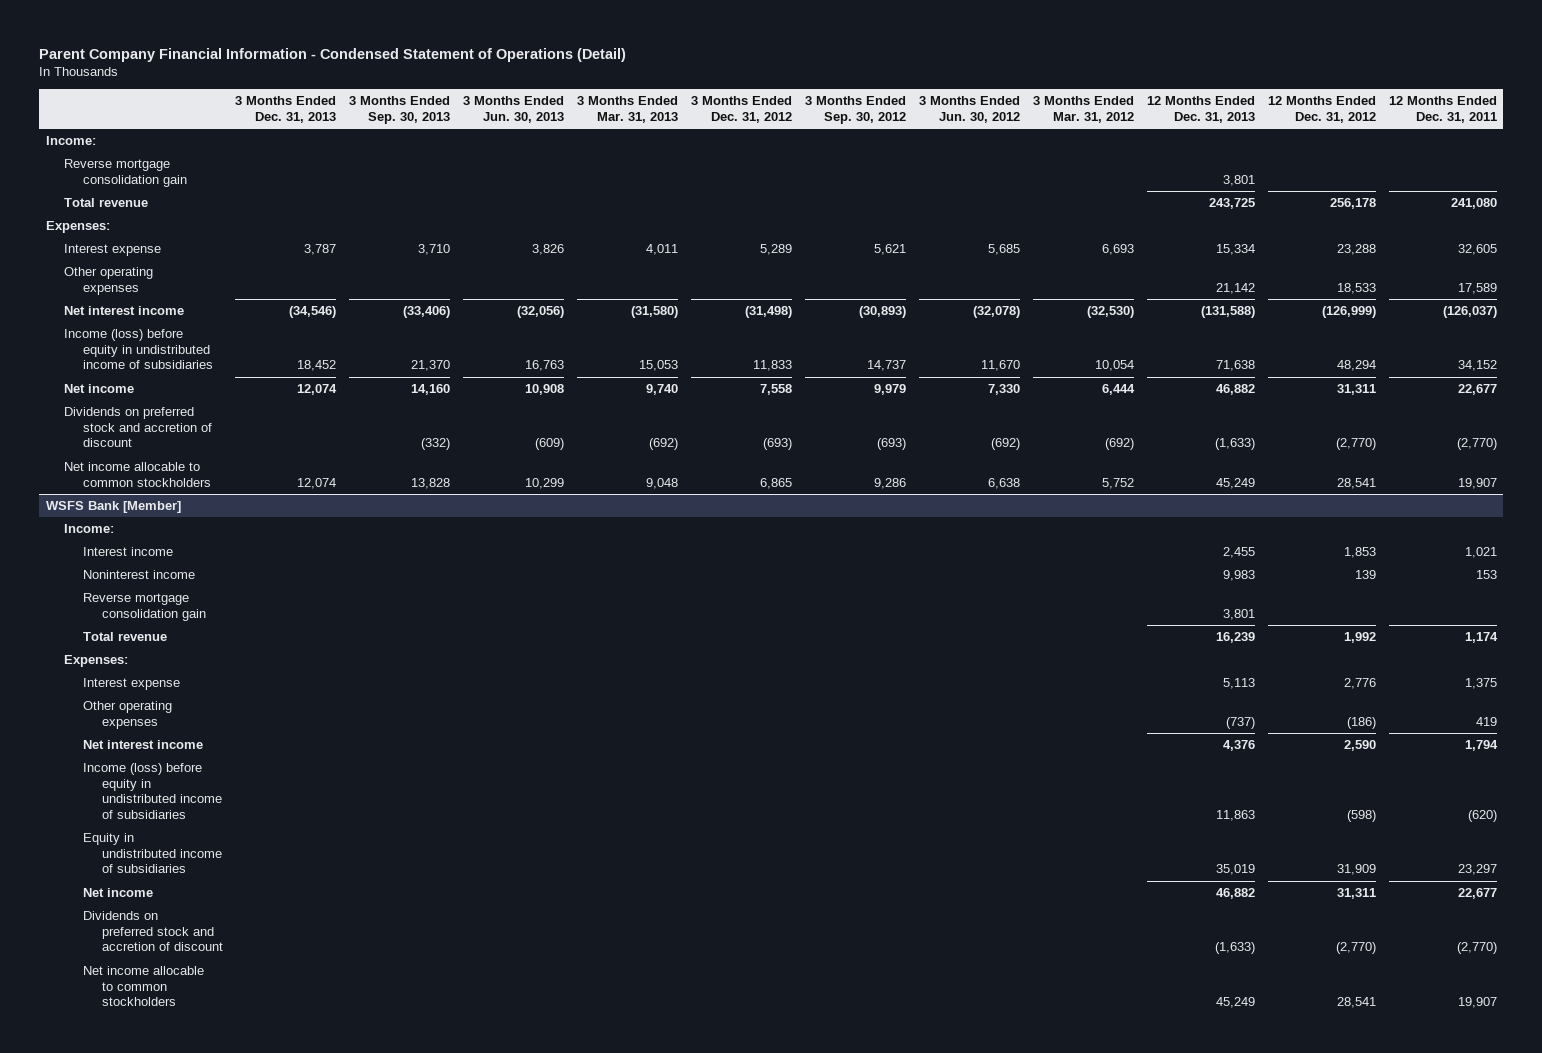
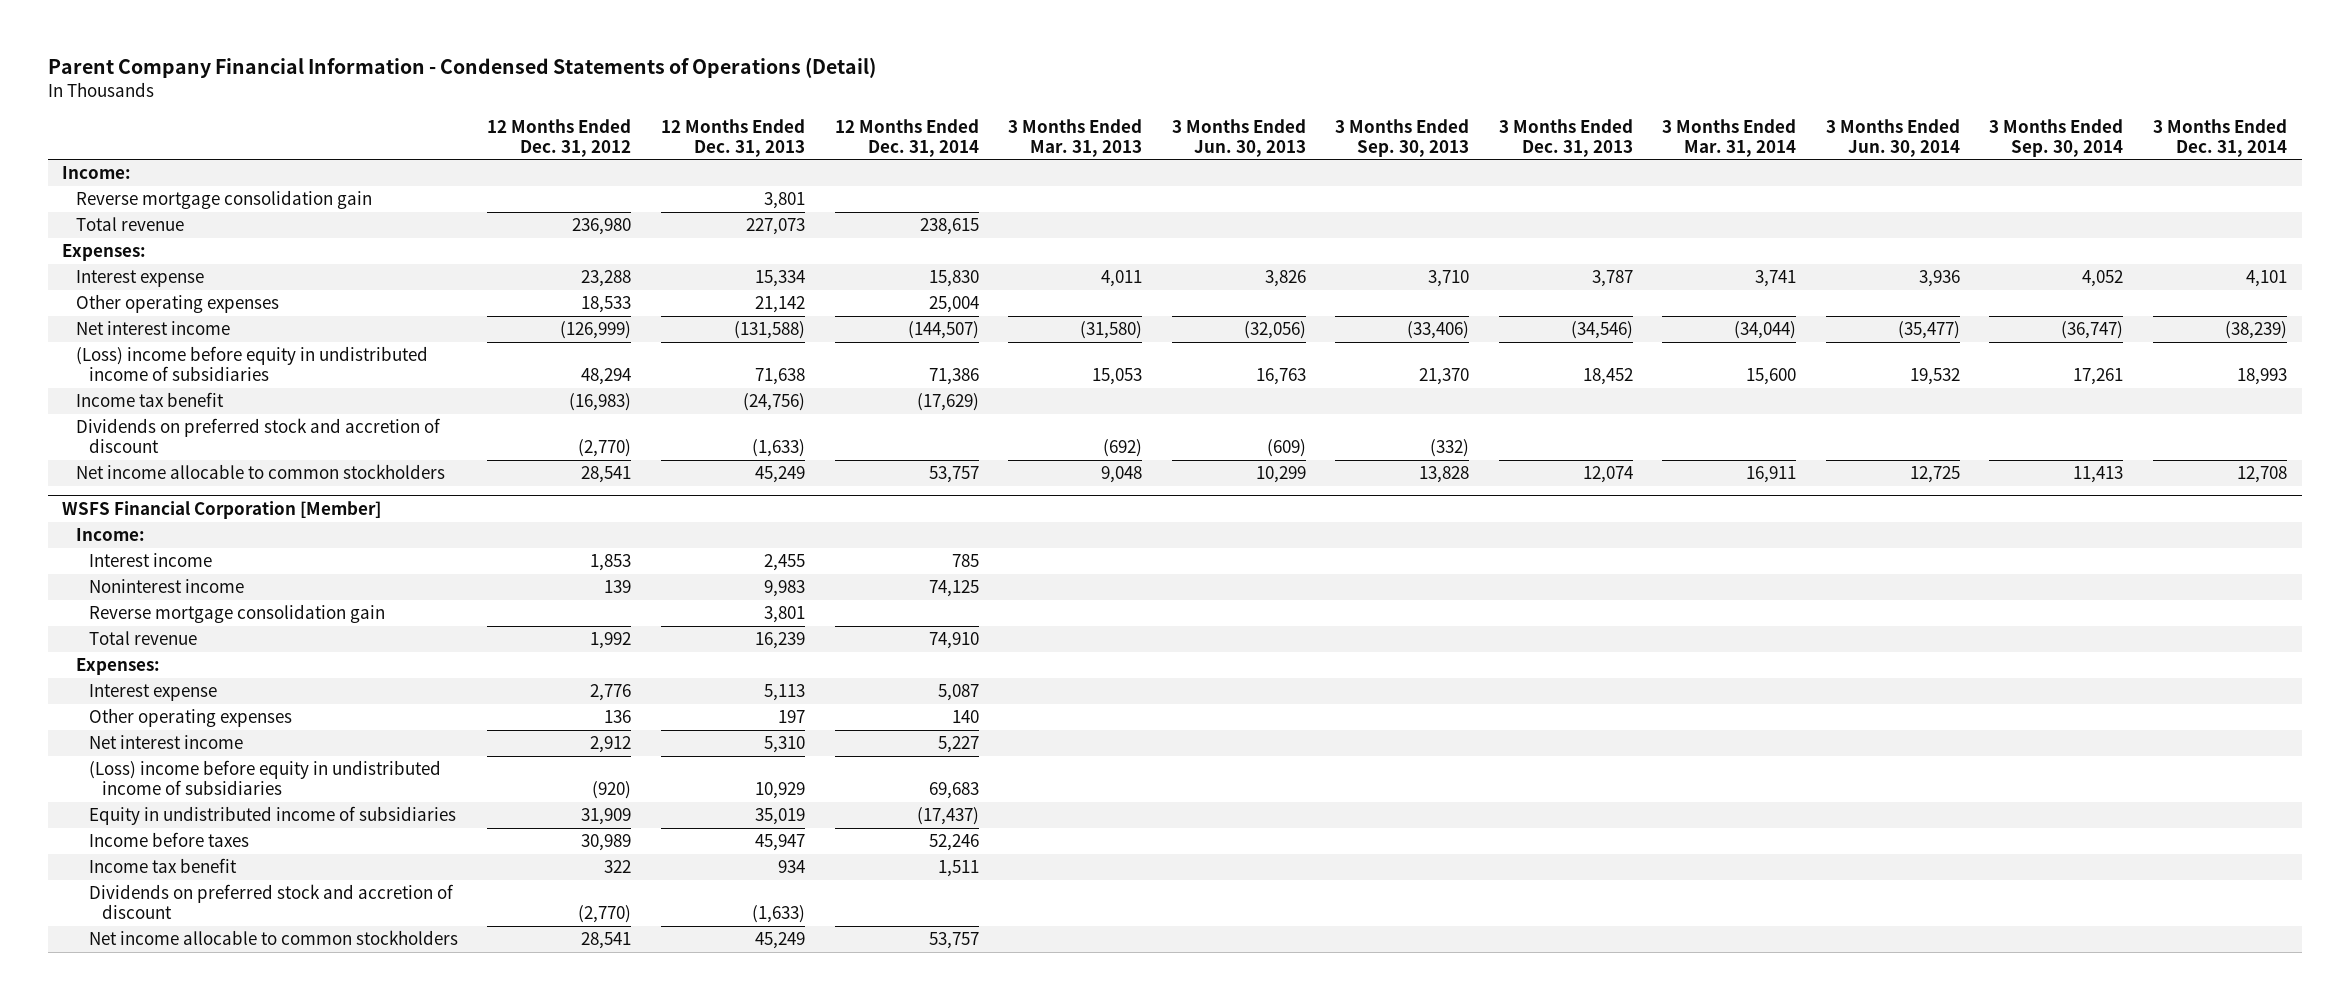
[39,48,627,63] Parent Company Financial Information - Condensed Statement of Operations (Detail) -> [47,56,876,78] Parent Company Financial Information - Condensed Statements of Operations (Detail)
[691,96,793,123] 3 Months Ended Dec. 31, 2012 -> none
[805,96,907,124] 3 Months Ended Sep. 30, 2012 -> none
[918,96,1020,123] 3 Months Ended Jun. 30, 2012 -> none
[1032,96,1134,123] 3 Months Ended Mar. 31, 2012 -> none
[1388,96,1497,123] 12 Months Ended Dec. 31, 2011 -> none
none -> [834,118,979,157] 12 Months Ended Dec. 31, 2014
none -> [1662,118,1797,157] 3 Months Ended Mar. 31, 2014
none -> [1825,118,1960,157] 3 Months Ended Jun. 30, 2014
none -> [1989,118,2124,157] 3 Months Ended Sep. 30, 2014
none -> [2153,118,2288,157] 3 Months Ended Dec. 31, 2014
[1208,198,1255,210] 243,725 -> [746,218,806,236] 227,073
[1329,198,1376,210] 256,178 -> [572,218,632,236] 236,980
[64,384,135,394] Net income -> none
[64,329,213,370] Income (loss) before equity in undistributed income of subsidiaries -> [75,346,428,381] (Loss) income before equity in undistributed income of subsidiaries
none -> [75,392,224,408] Income tax benefit
[45,501,181,514] WSFS Bank [Member] -> none
none -> [62,501,382,520] WSFS Financial Corporation [Member]
[1225,716,1255,729] (737) -> [778,710,806,724] 197
[1346,716,1376,729] (186) -> [604,710,632,724] 136
[1222,740,1255,752] 4,376 -> [764,736,806,754] 5,310
[1343,740,1376,752] 2,590 -> [590,736,632,754] 2,912
[82,763,222,820] Income (loss) before equity in undistributed income of subsidiaries -> [88,760,441,795] (Loss) income before equity in undistributed income of subsidiaries
[1215,810,1255,822] 11,863 -> [755,781,806,799] 10,929
[1346,810,1376,823] (598) -> [592,780,632,799] (920)
[82,888,153,898] Net income -> none
none -> [88,832,249,848] Income before taxes
none -> [88,858,237,874] Income tax benefit

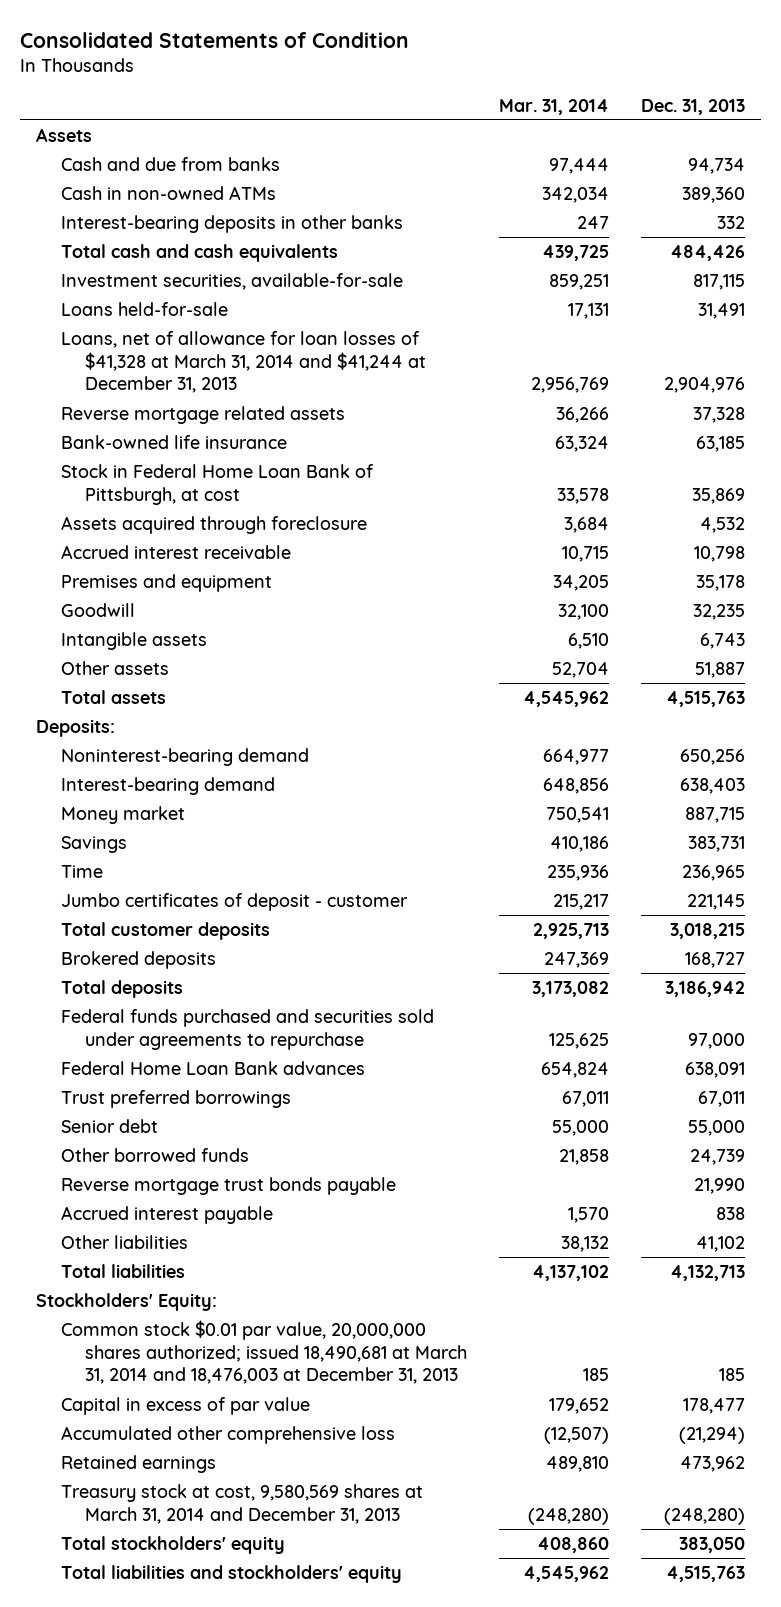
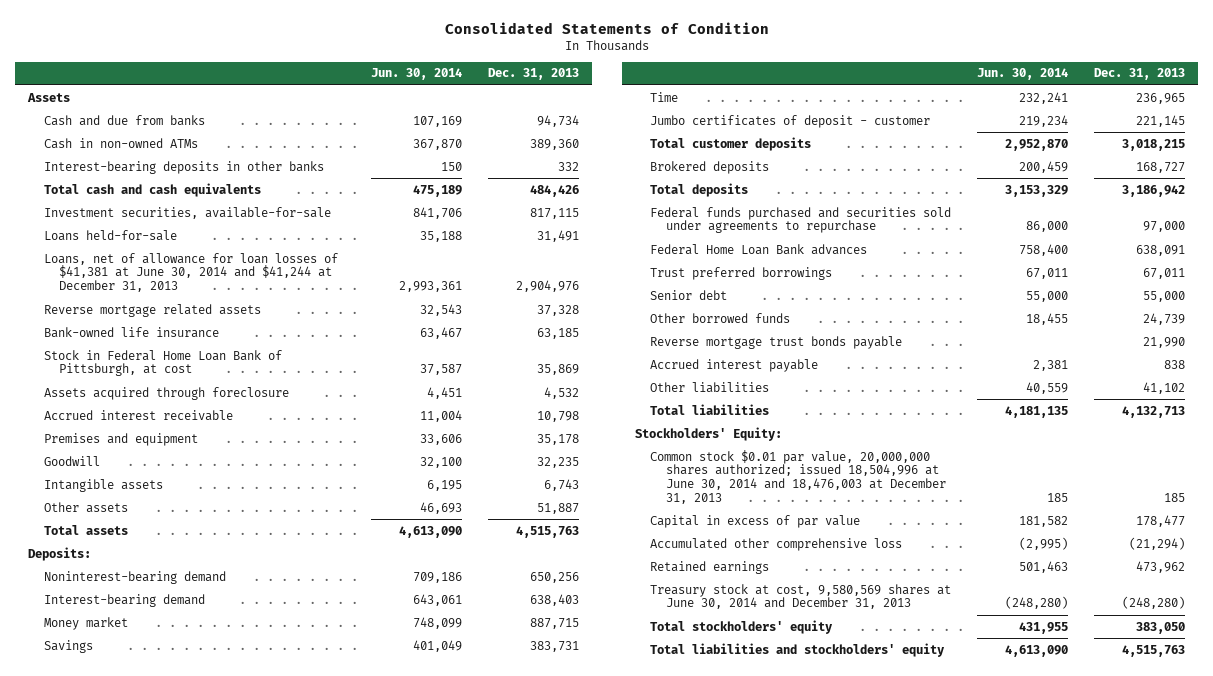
[499,98,610,115] Mar. 31, 2014 -> none
none -> [370,68,462,81] Jun. 30, 2014
[60,331,427,394] Loans, net of allowance for loan losses of $41,328 at March 31, 2014 and $41,244 at December 31, 2013 -> [43,252,338,293] Loans, net of allowance for loan losses of $41,381 at June 30, 2014 and $41,244 at December 31, 2013
[60,1320,468,1385] Common stock $0.01 par value, 20,000,000 shares authorized; issued 18,490,681 at March 31, 2014 and 18,476,003 at December 31, 2013 -> [650,449,947,505] Common stock $0.01 par value, 20,000,000 shares authorized; issued 18,504,996 at June 30, 2014 and 18,476,003 at December 31, 2013
[60,1484,423,1524] Treasury stock at cost, 9,580,569 shares at March 31, 2014 and December 31, 2013 -> [650,583,952,610] Treasury stock at cost, 9,580,569 shares at June 30, 2014 and December 31, 2013

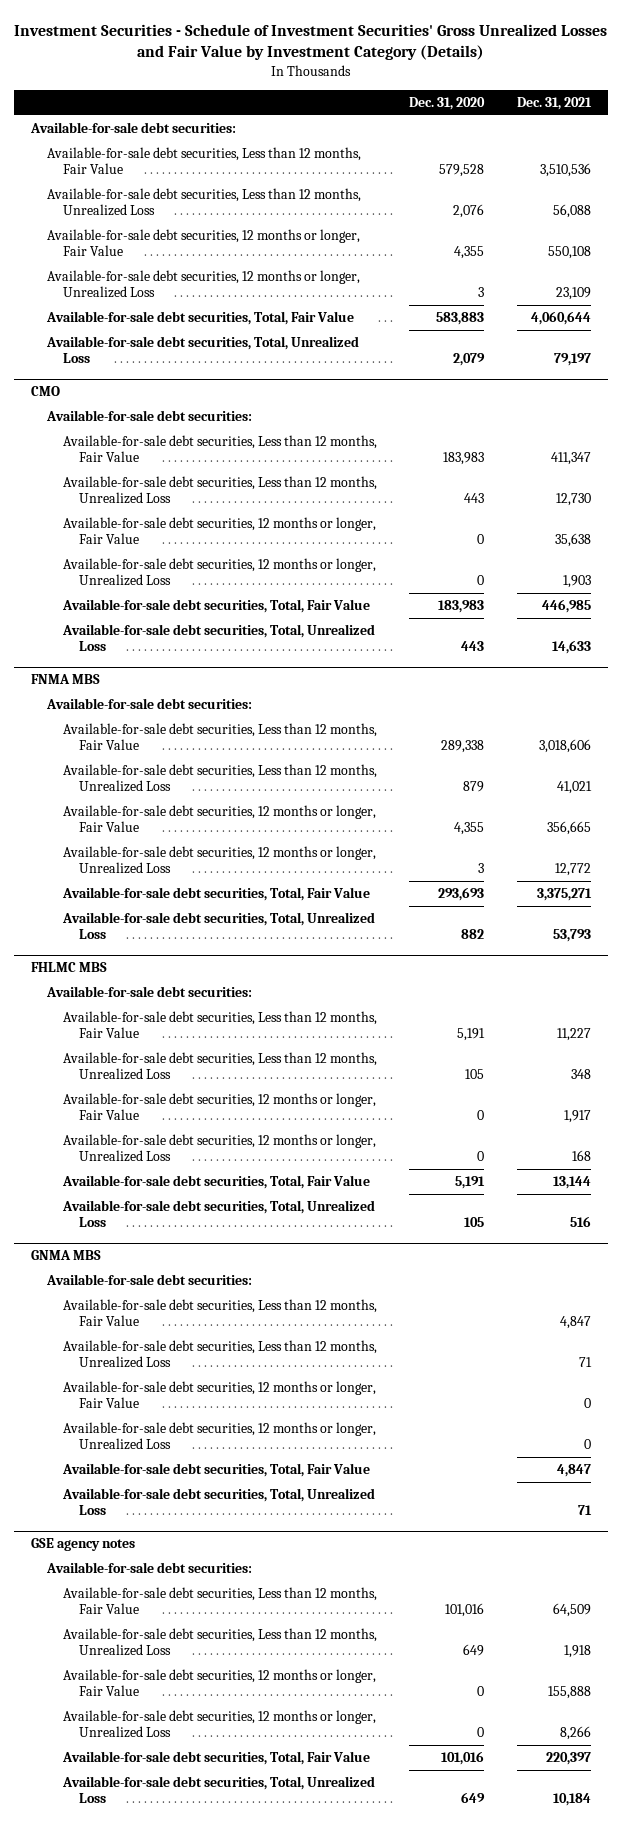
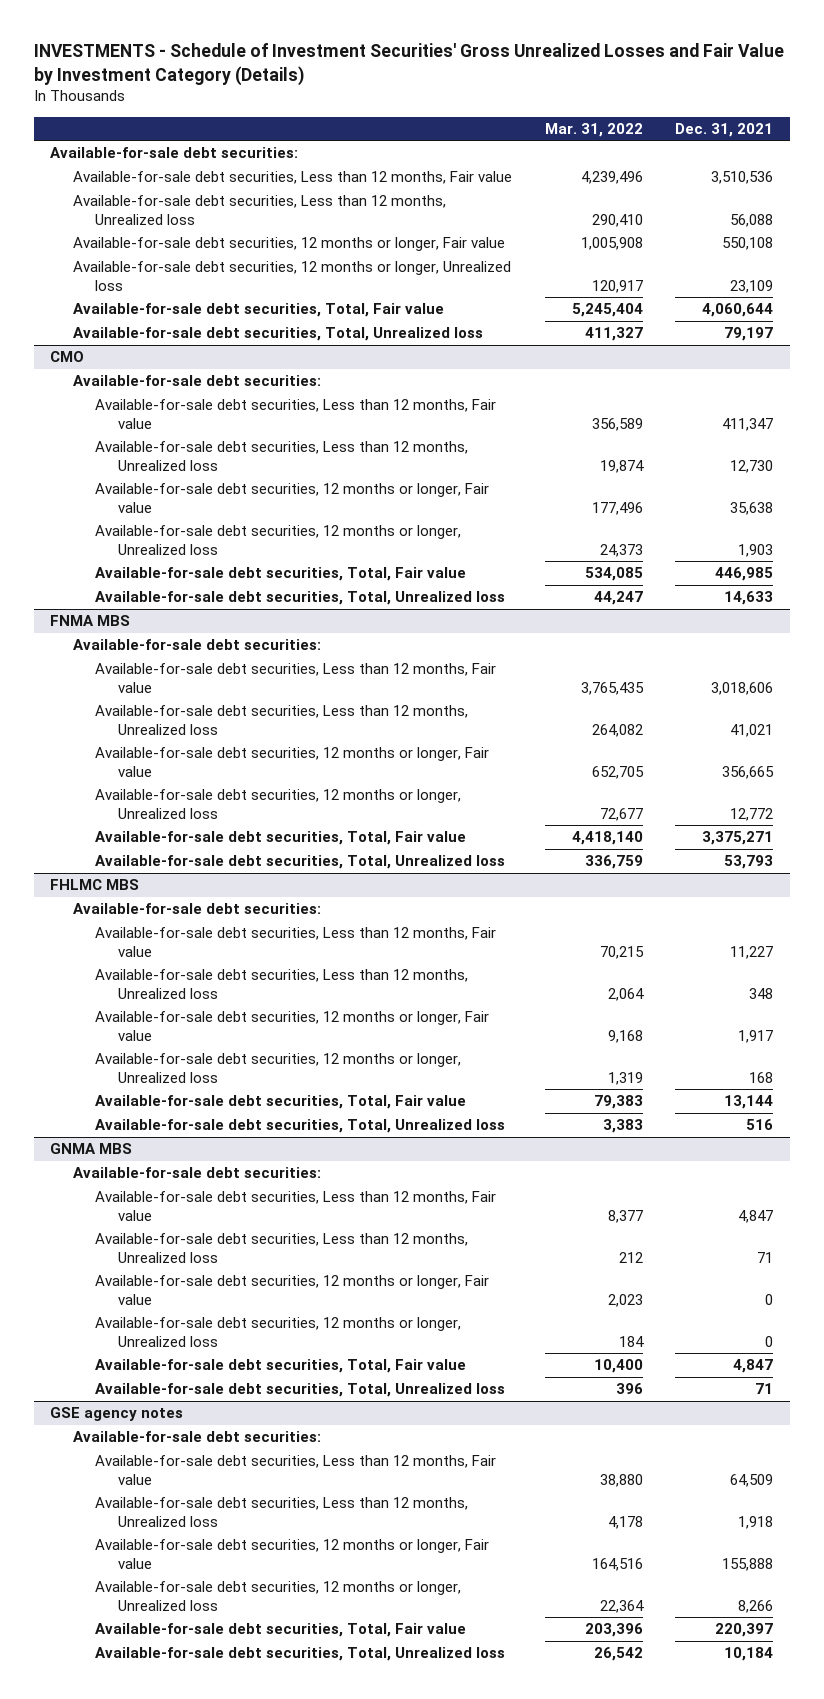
[13,23,607,61] Investment Securities - Schedule of Investment Securities' Gross Unrealized Losses and Fair Value by Investment Category (Details) -> [33,43,784,86] INVESTMENTS - Schedule of Investment Securities' Gross Unrealized Losses and Fair Value by Investment Category (Details)
[409,97,486,111] Dec. 31, 2020 -> none
none -> [544,122,643,137] Mar. 31, 2022
[46,147,361,175] Available-for-sale debt securities, Less than 12 months, Fair Value -> [72,171,512,185] Available-for-sale debt securities, Less than 12 months, Fair value
[46,188,361,217] Available-for-sale debt securities, Less than 12 months, Unrealized Loss -> [72,195,446,225] Available-for-sale debt securities, Less than 12 months, Unrealized loss
[46,229,360,257] Available-for-sale debt securities, 12 months or longer, Fair Value -> [72,237,505,252] Available-for-sale debt securities, 12 months or longer, Fair value
[46,270,360,299] Available-for-sale debt securities, 12 months or longer, Unrealized Loss -> [72,261,511,291] Available-for-sale debt securities, 12 months or longer, Unrealized loss
[45,311,354,326] Available-for-sale debt securities, Total, Fair Value -> [72,303,444,318] Available-for-sale debt securities, Total, Fair value
[45,336,359,364] Available-for-sale debt securities, Total, Unrealized Loss -> [72,327,483,342] Available-for-sale debt securities, Total, Unrealized loss
[62,435,377,463] Available-for-sale debt securities, Less than 12 months, Fair Value -> [95,399,497,429] Available-for-sale debt securities, Less than 12 months, Fair value
[62,476,377,505] Available-for-sale debt securities, Less than 12 months, Unrealized Loss -> [95,441,469,471] Available-for-sale debt securities, Less than 12 months, Unrealized loss
[62,517,376,545] Available-for-sale debt securities, 12 months or longer, Fair Value -> [95,483,490,513] Available-for-sale debt securities, 12 months or longer, Fair value
[62,558,376,587] Available-for-sale debt securities, 12 months or longer, Unrealized Loss -> [95,525,462,555] Available-for-sale debt securities, 12 months or longer, Unrealized loss
[61,599,370,614] Available-for-sale debt securities, Total, Fair Value -> [95,567,467,582] Available-for-sale debt securities, Total, Fair value
[61,624,375,652] Available-for-sale debt securities, Total, Unrealized Loss -> [95,591,506,606] Available-for-sale debt securities, Total, Unrealized loss
[62,723,377,751] Available-for-sale debt securities, Less than 12 months, Fair Value -> [95,663,497,693] Available-for-sale debt securities, Less than 12 months, Fair value
[62,764,377,793] Available-for-sale debt securities, Less than 12 months, Unrealized Loss -> [95,705,469,735] Available-for-sale debt securities, Less than 12 months, Unrealized loss
[62,805,376,833] Available-for-sale debt securities, 12 months or longer, Fair Value -> [95,747,490,777] Available-for-sale debt securities, 12 months or longer, Fair value
[62,846,376,875] Available-for-sale debt securities, 12 months or longer, Unrealized Loss -> [95,789,462,819] Available-for-sale debt securities, 12 months or longer, Unrealized loss
[61,887,370,902] Available-for-sale debt securities, Total, Fair Value -> [95,831,467,846] Available-for-sale debt securities, Total, Fair value
[61,912,375,940] Available-for-sale debt securities, Total, Unrealized Loss -> [95,855,506,870] Available-for-sale debt securities, Total, Unrealized loss
[62,1011,377,1039] Available-for-sale debt securities, Less than 12 months, Fair Value -> [95,927,497,957] Available-for-sale debt securities, Less than 12 months, Fair value
[62,1052,377,1081] Available-for-sale debt securities, Less than 12 months, Unrealized Loss -> [95,969,469,999] Available-for-sale debt securities, Less than 12 months, Unrealized loss
[62,1093,376,1121] Available-for-sale debt securities, 12 months or longer, Fair Value -> [95,1011,490,1041] Available-for-sale debt securities, 12 months or longer, Fair value
[62,1134,376,1163] Available-for-sale debt securities, 12 months or longer, Unrealized Loss -> [95,1053,462,1083] Available-for-sale debt securities, 12 months or longer, Unrealized loss
[61,1175,370,1190] Available-for-sale debt securities, Total, Fair Value -> [95,1095,467,1110] Available-for-sale debt securities, Total, Fair value
[61,1200,375,1228] Available-for-sale debt securities, Total, Unrealized Loss -> [95,1119,506,1134] Available-for-sale debt securities, Total, Unrealized loss
[62,1299,377,1327] Available-for-sale debt securities, Less than 12 months, Fair Value -> [95,1191,497,1221] Available-for-sale debt securities, Less than 12 months, Fair value
[62,1340,377,1369] Available-for-sale debt securities, Less than 12 months, Unrealized Loss -> [95,1233,469,1263] Available-for-sale debt securities, Less than 12 months, Unrealized loss
[62,1381,376,1409] Available-for-sale debt securities, 12 months or longer, Fair Value -> [95,1275,490,1305] Available-for-sale debt securities, 12 months or longer, Fair value
[62,1422,376,1451] Available-for-sale debt securities, 12 months or longer, Unrealized Loss -> [95,1317,462,1347] Available-for-sale debt securities, 12 months or longer, Unrealized loss
[61,1463,370,1478] Available-for-sale debt securities, Total, Fair Value -> [95,1359,467,1374] Available-for-sale debt securities, Total, Fair value
[61,1488,375,1516] Available-for-sale debt securities, Total, Unrealized Loss -> [95,1383,506,1398] Available-for-sale debt securities, Total, Unrealized loss
[62,1587,377,1615] Available-for-sale debt securities, Less than 12 months, Fair Value -> [95,1455,497,1485] Available-for-sale debt securities, Less than 12 months, Fair value
[62,1628,377,1657] Available-for-sale debt securities, Less than 12 months, Unrealized Loss -> [95,1497,469,1527] Available-for-sale debt securities, Less than 12 months, Unrealized loss
[62,1669,376,1697] Available-for-sale debt securities, 12 months or longer, Fair Value -> [95,1539,490,1569] Available-for-sale debt securities, 12 months or longer, Fair value
[62,1710,376,1739] Available-for-sale debt securities, 12 months or longer, Unrealized Loss -> [95,1581,462,1611] Available-for-sale debt securities, 12 months or longer, Unrealized loss
[61,1751,370,1766] Available-for-sale debt securities, Total, Fair Value -> [95,1623,467,1638] Available-for-sale debt securities, Total, Fair value
[61,1776,375,1804] Available-for-sale debt securities, Total, Unrealized Loss -> [95,1647,506,1662] Available-for-sale debt securities, Total, Unrealized loss

